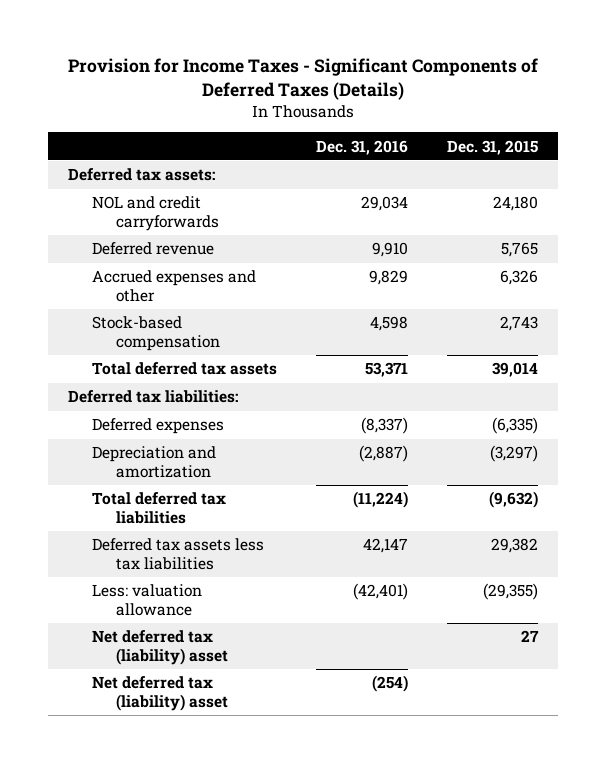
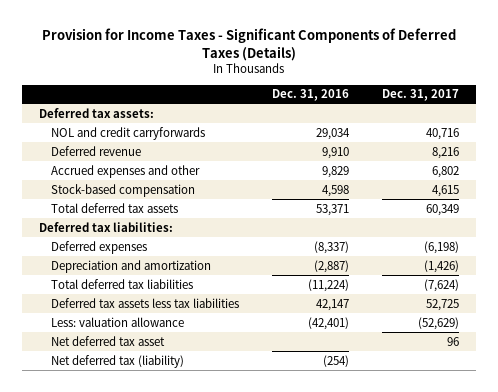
[447,139,539,155] Dec. 31, 2015 -> none
none -> [382,89,460,102] Dec. 31, 2017
[91,630,228,665] Net deferred tax (liability) asset -> [50,335,165,346] Net deferred tax asset
[91,676,228,711] Net deferred tax (liability) asset -> [50,354,184,368] Net deferred tax (liability)

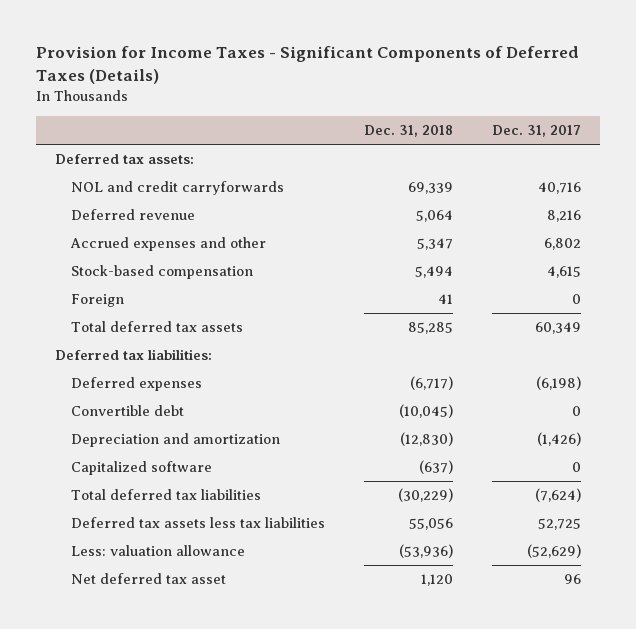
[272,89,350,102] Dec. 31, 2016 -> none
none -> [363,124,453,137] Dec. 31, 2018
none -> [71,294,125,308] Foreign
none -> [71,405,185,417] Convertible debt
none -> [71,461,213,476] Capitalized software
[50,354,184,368] Net deferred tax (liability) -> none

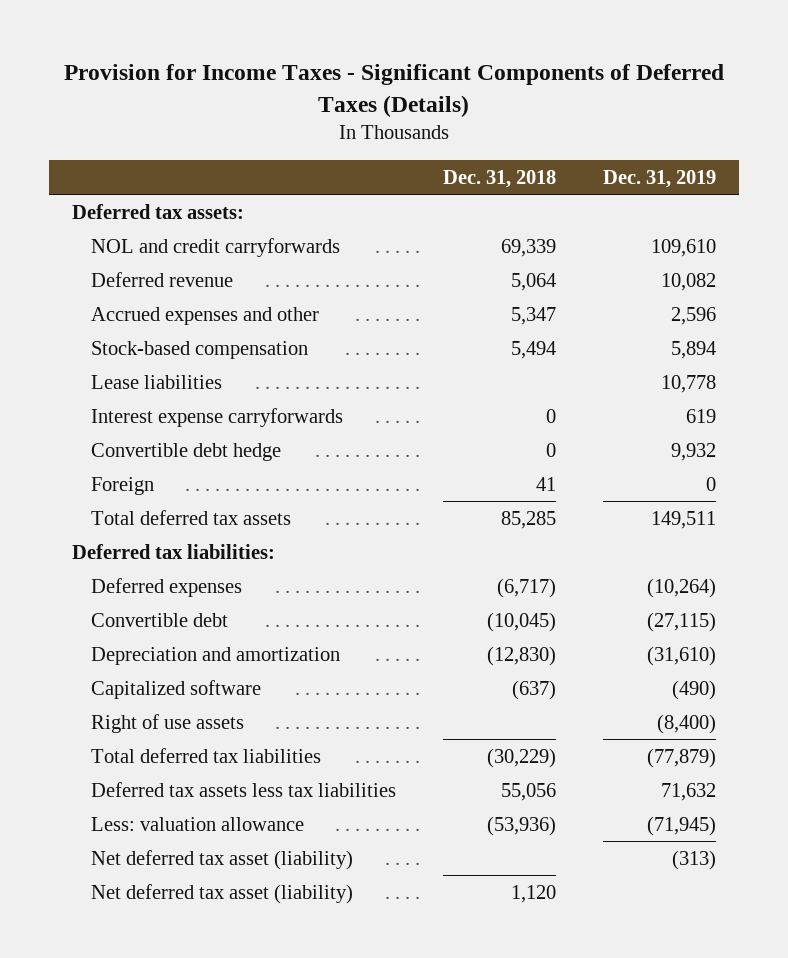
[491,124,581,137] Dec. 31, 2017 -> none
none -> [603,169,717,188] Dec. 31, 2019
none -> [91,374,223,389] Lease liabilities
none -> [91,407,344,427] Interest expense carryforwards
none -> [91,442,282,461] Convertible debt hedge
none -> [91,713,245,733] Right of use assets
none -> [91,849,354,870] Net deferred tax asset (liability)
[71,573,227,585] Net deferred tax asset -> [91,883,354,904] Net deferred tax asset (liability)

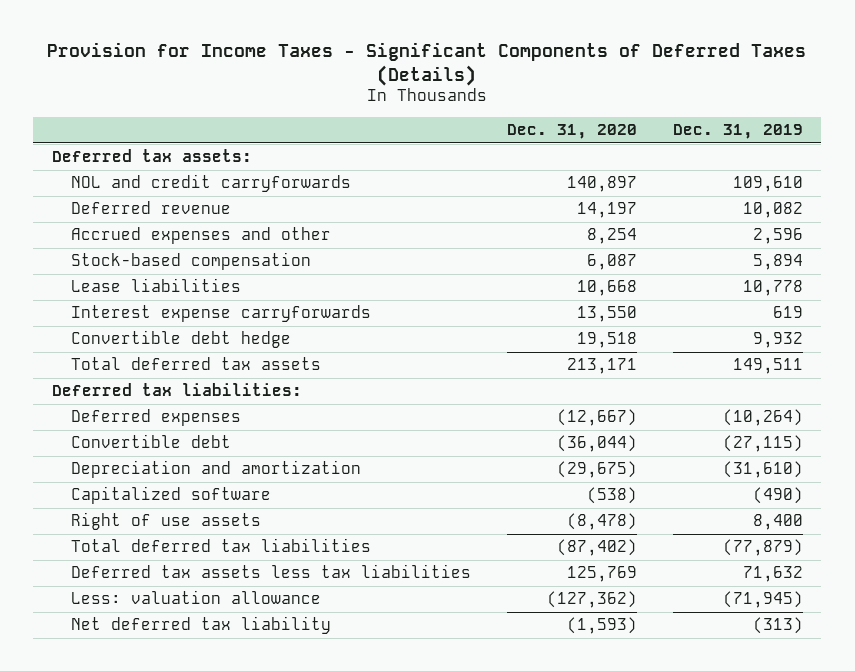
[443,169,557,188] Dec. 31, 2018 -> none
none -> [506,124,637,140] Dec. 31, 2020
[91,476,155,495] Foreign -> none
[657,713,717,734] (8,400) -> [753,514,804,531] 8,400
[91,883,354,904] Net deferred tax asset (liability) -> none
[91,849,354,870] Net deferred tax asset (liability) -> [70,616,331,635] Net deferred tax liability

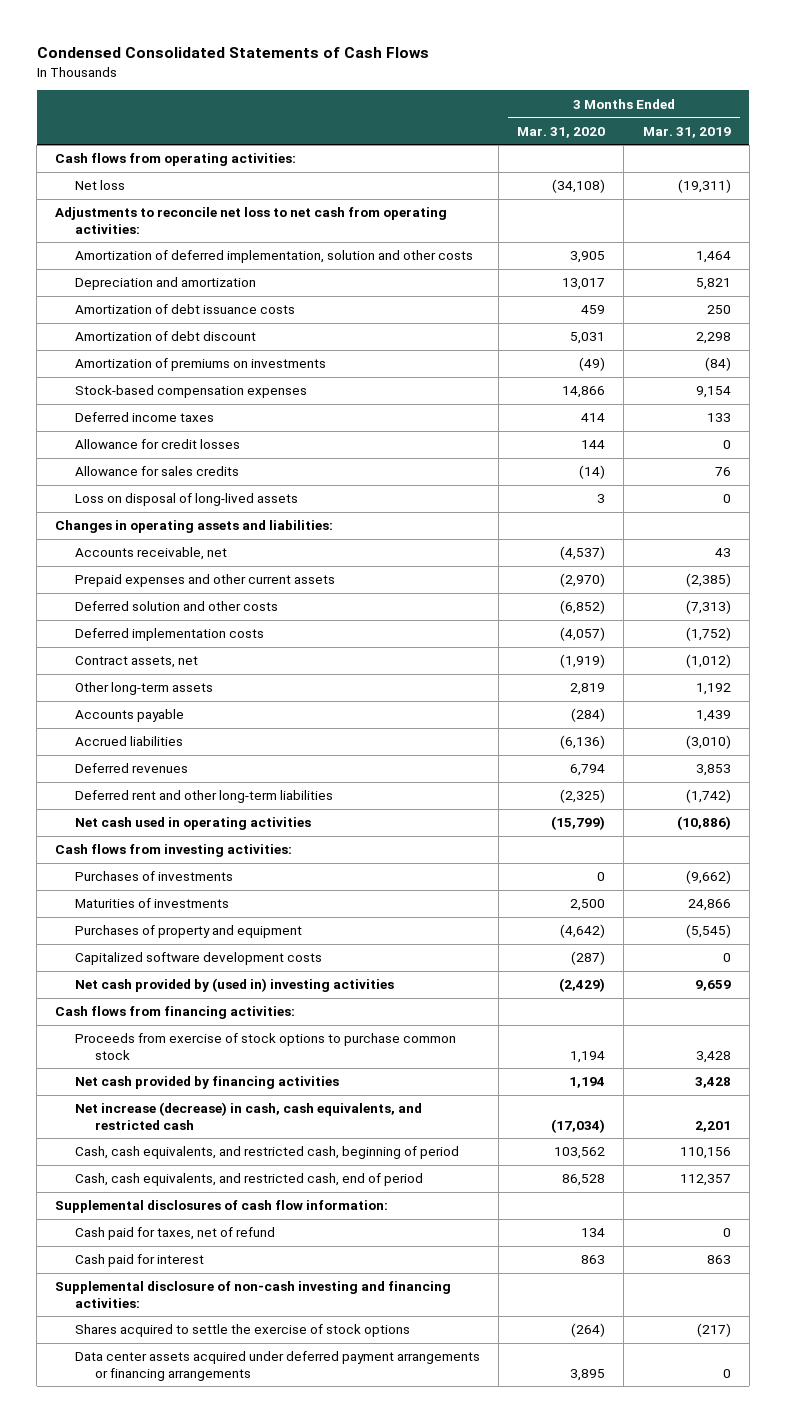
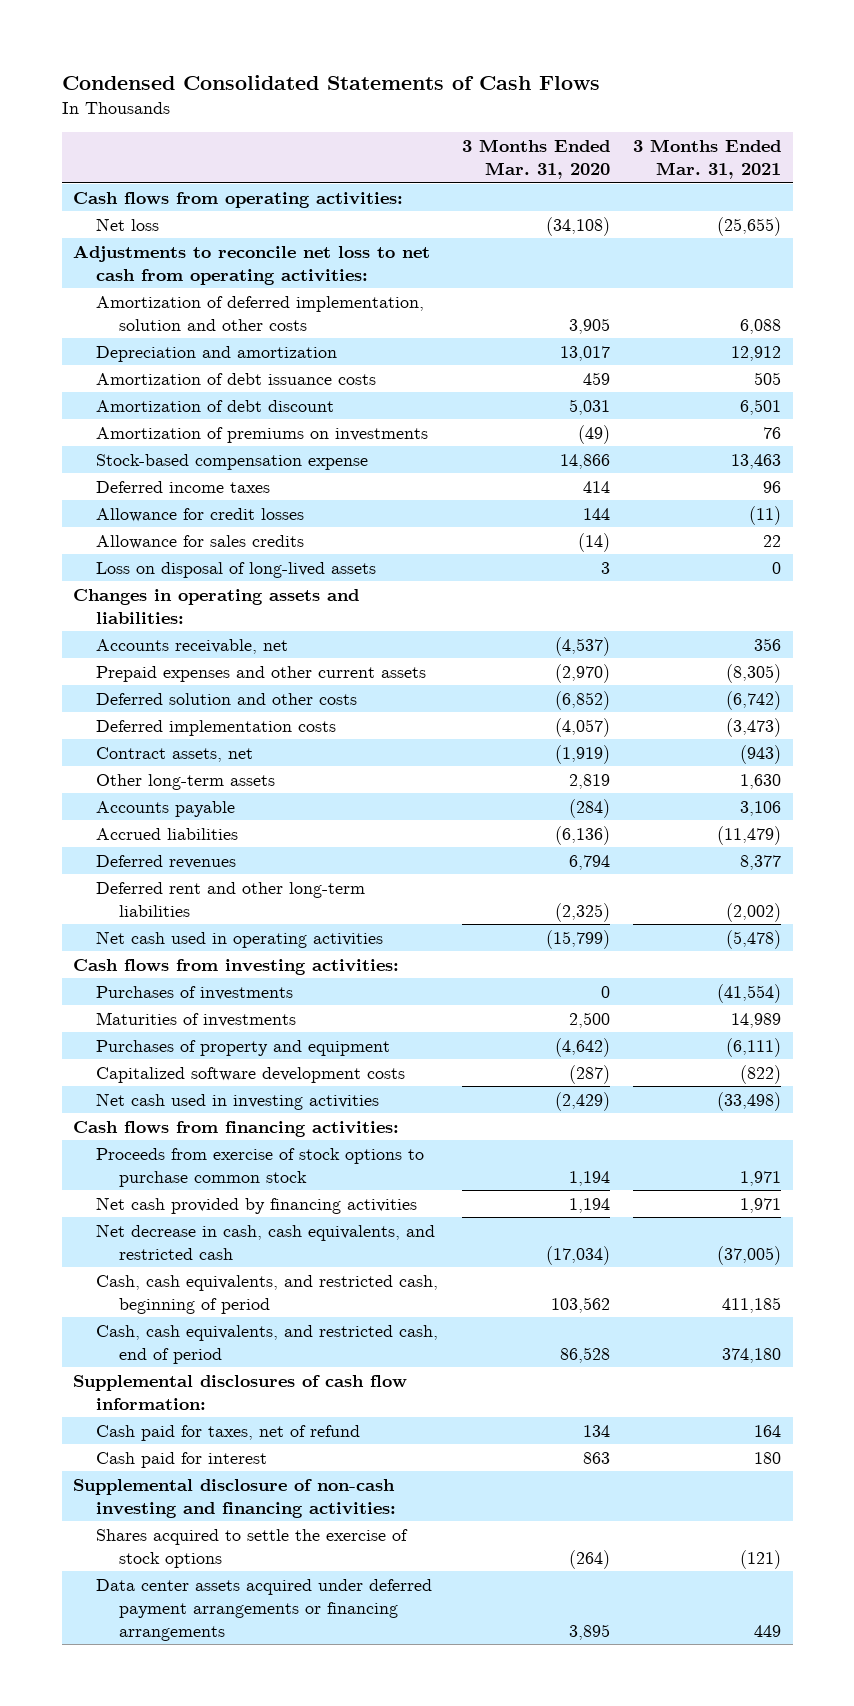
[642,126,731,138] Mar. 31, 2019 -> none
none -> [632,139,781,179] 3 Months Ended Mar. 31, 2021
[75,385,308,399] Stock-based compensation expenses -> [96,453,369,470] Stock-based compensation expense
[75,978,395,993] Net cash provided by (used in) investing activities -> [96,1092,380,1110] Net cash used in investing activities
[75,1102,423,1130] Net increase (decrease) in cash, cash equivalents, and restricted cash -> [96,1223,436,1260] Net decrease in cash, cash equivalents, and restricted cash

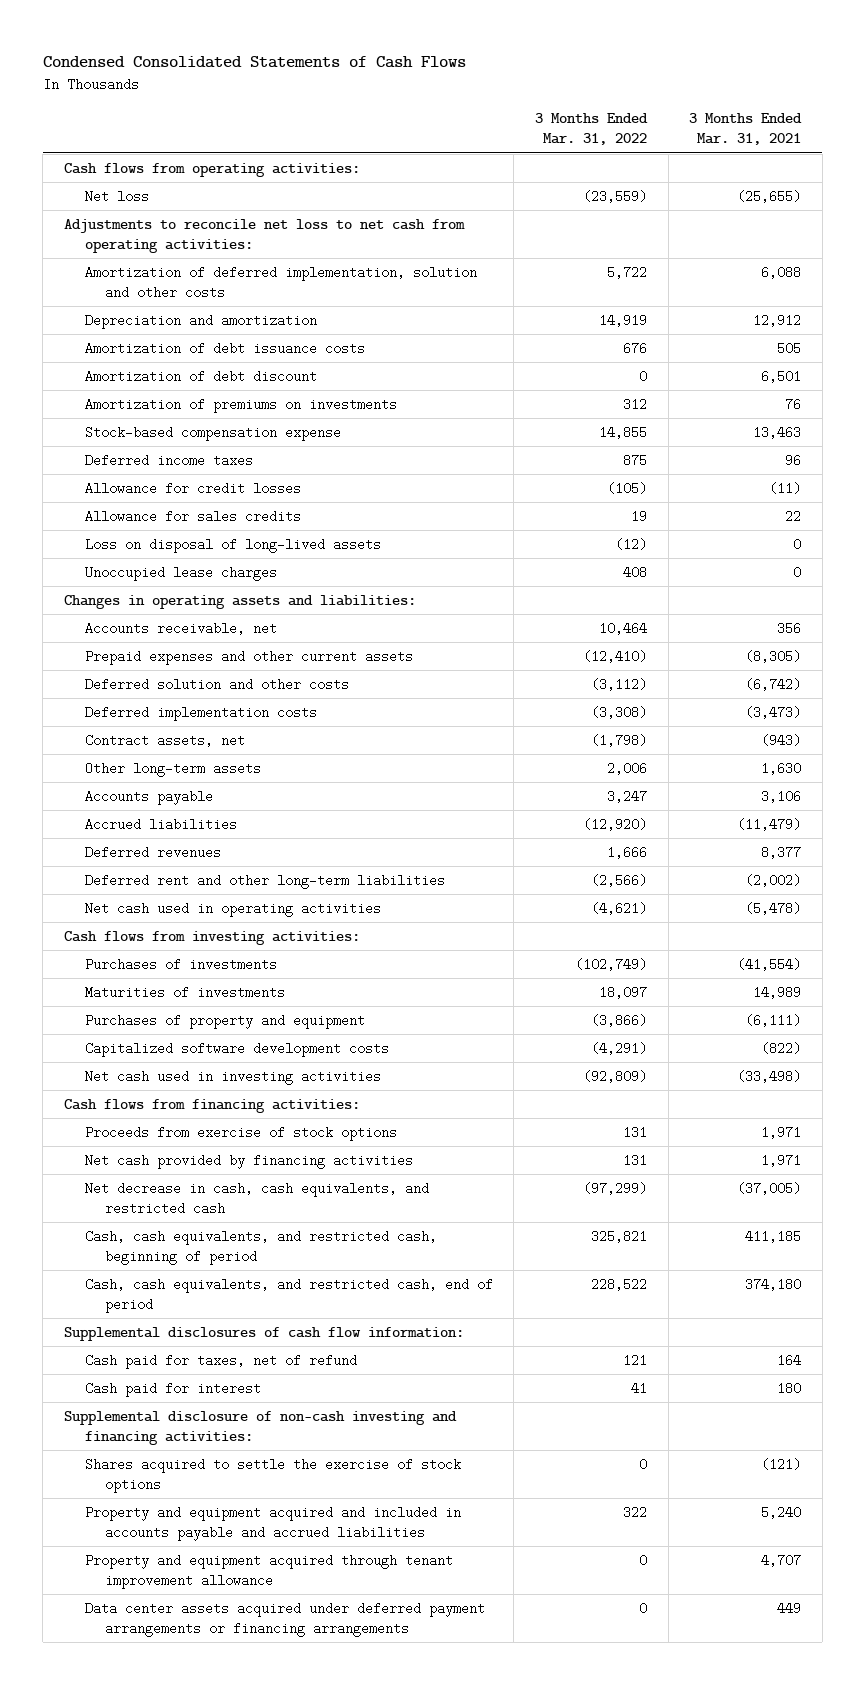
[461,139,610,179] 3 Months Ended Mar. 31, 2020 -> none
none -> [534,113,648,146] 3 Months Ended Mar. 31, 2022
none -> [84,565,277,581] Unoccupied lease charges
[96,1147,425,1187] Proceeds from exercise of stock options to purchase common stock -> [84,1125,397,1141] Proceeds from exercise of stock options
none -> [84,1505,461,1542] Property and equipment acquired and included in accounts payable and accrued liabilities
none -> [84,1553,453,1590] Property and equipment acquired through tenant improvement allowance

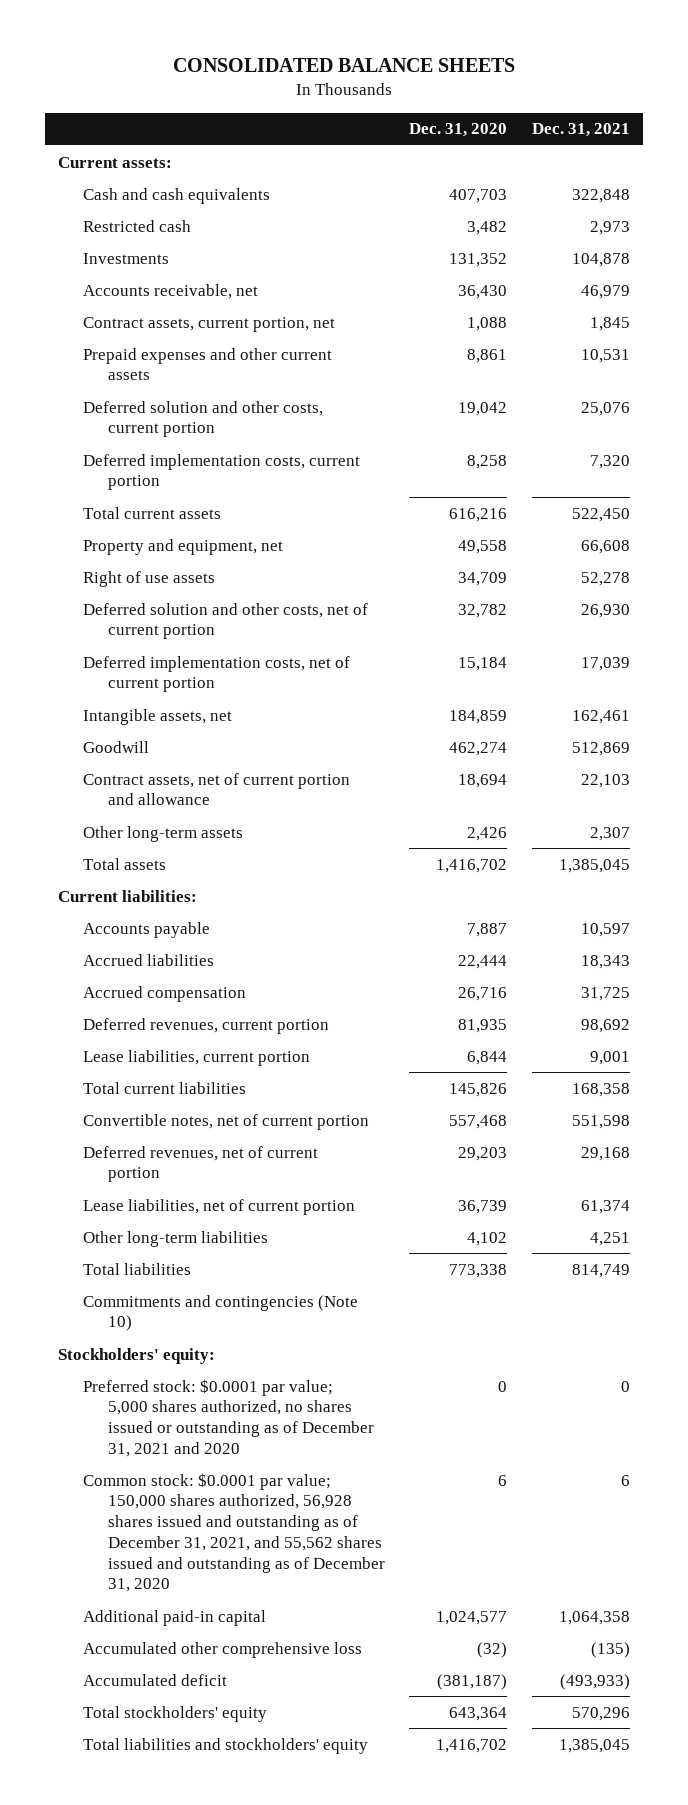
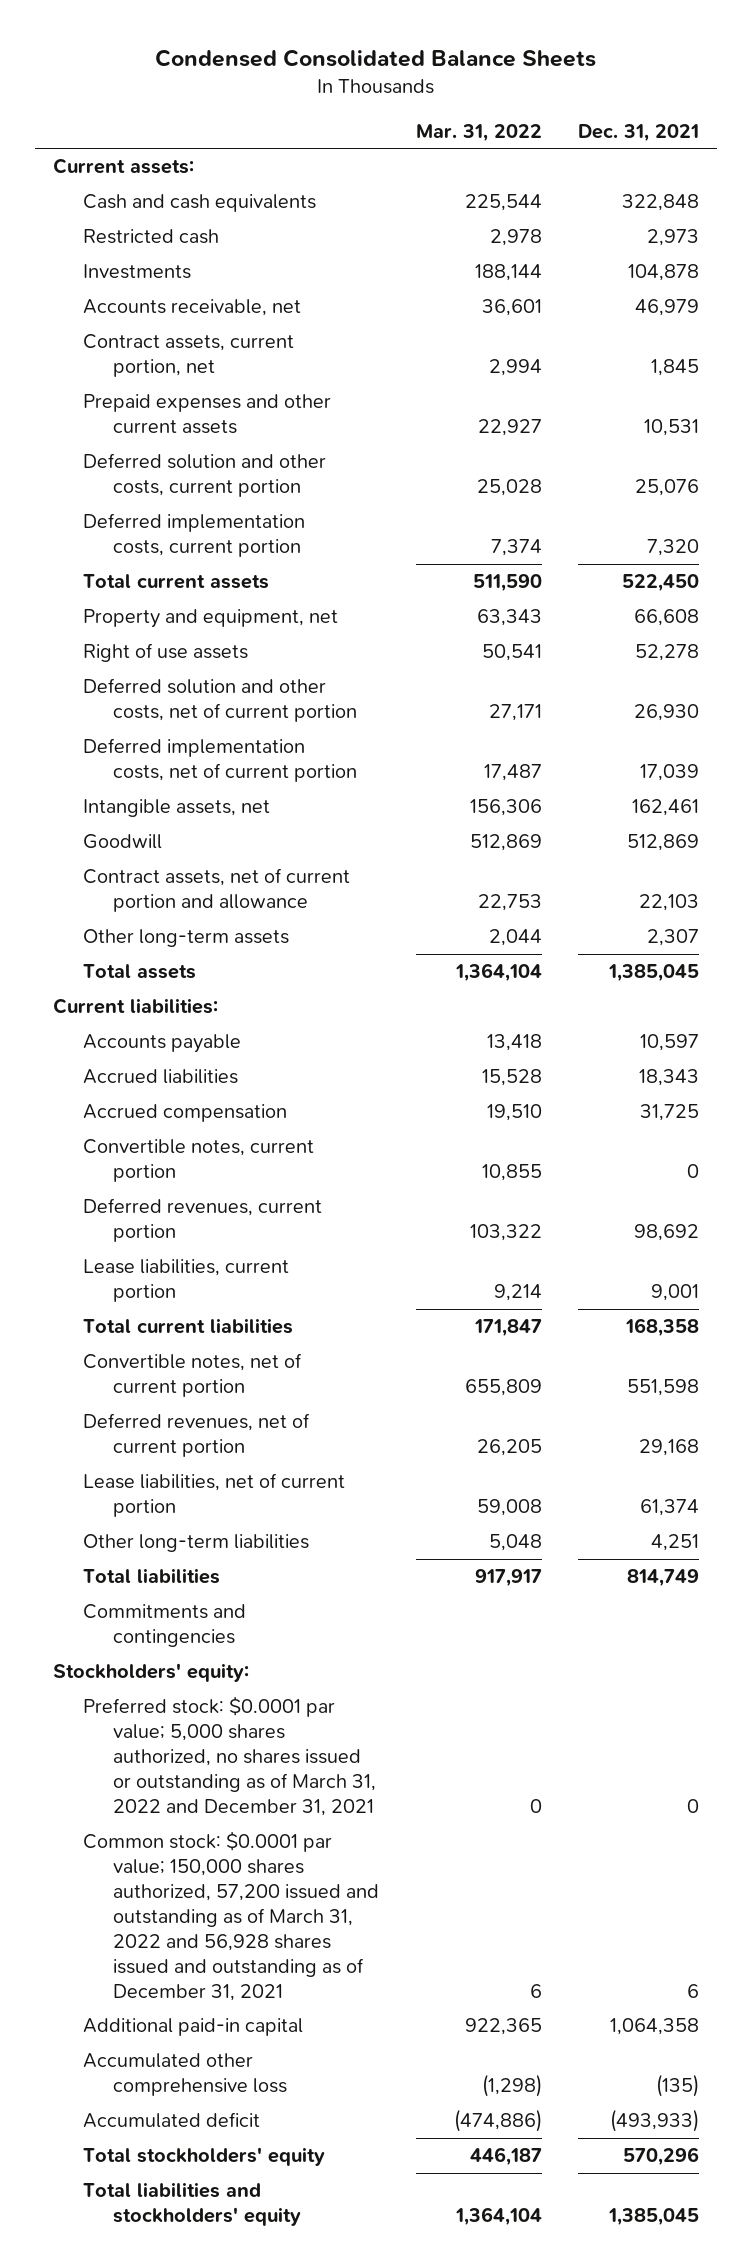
[173,58,516,73] CONSOLIDATED BALANCE SHEETS -> [155,49,597,68] Condensed Consolidated Balance Sheets
[409,123,508,138] Dec. 31, 2020 -> none
none -> [415,123,542,142] Mar. 31, 2022
none -> [83,1139,315,1183] Convertible notes, current portion
[82,1294,358,1332] Commitments and contingencies (Note 10) -> [83,1604,247,1648] Commitments and contingencies
[82,1378,374,1457] Preferred stock: $0.0001 par value; 5,000 shares authorized, no shares issued or outstanding as of December 31, 2021 and 2020 -> [83,1696,377,1816] Preferred stock: $0.0001 par value; 5,000 shares authorized, no shares issued or outstanding as of March 31, 2022 and December 31, 2021
[82,1472,385,1593] Common stock: $0.0001 par value; 150,000 shares authorized, 56,928 shares issued and outstanding as of December 31, 2021, and 55,562 shares issued and outstanding as of December 31, 2020 -> [83,1831,380,2001] Common stock: $0.0001 par value; 150,000 shares authorized, 57,200 issued and outstanding as of March 31, 2022 and 56,928 shares issued and outstanding as of December 31, 2021

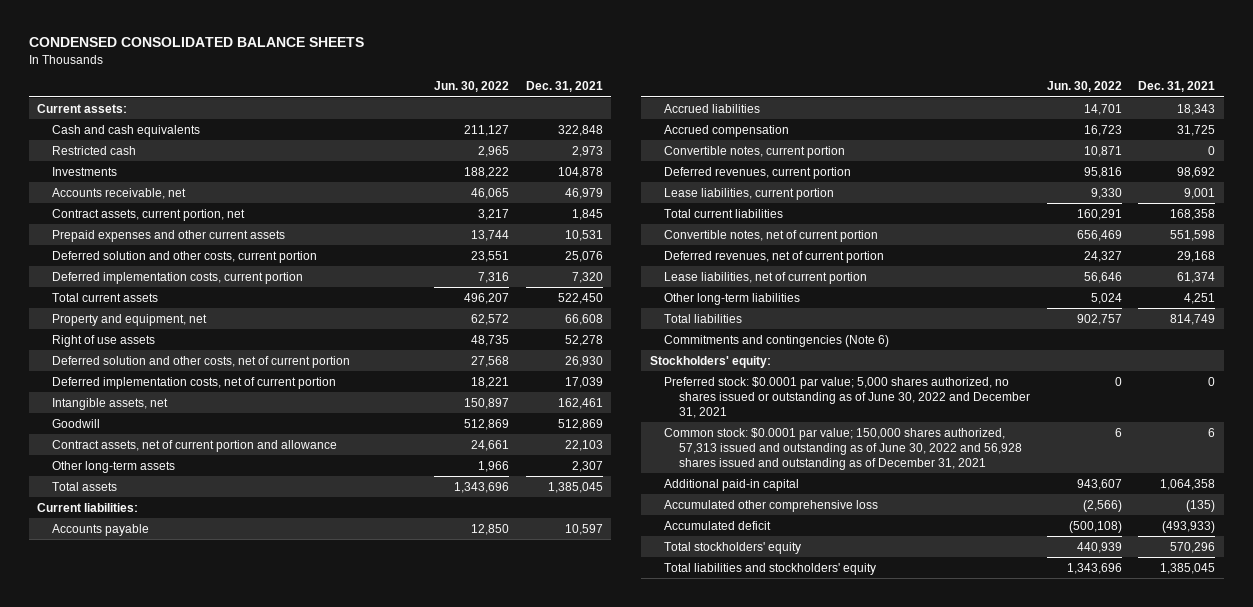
[155,49,597,68] Condensed Consolidated Balance Sheets -> [28,37,364,48] CONDENSED CONSOLIDATED BALANCE SHEETS
[415,123,542,142] Mar. 31, 2022 -> none
none -> [433,81,509,93] Jun. 30, 2022
[83,1604,247,1648] Commitments and contingencies -> [664,334,890,347] Commitments and contingencies (Note 6)
[83,1696,377,1816] Preferred stock: $0.0001 par value; 5,000 shares authorized, no shares issued or outstanding as of March 31, 2022 and December 31, 2021 -> [664,376,1030,418] Preferred stock: $0.0001 par value; 5,000 shares authorized, no shares issued or outstanding as of June 30, 2022 and December 31, 2021
[83,1831,380,2001] Common stock: $0.0001 par value; 150,000 shares authorized, 57,200 issued and outstanding as of March 31, 2022 and 56,928 shares issued and outstanding as of December 31, 2021 -> [664,427,1022,470] Common stock: $0.0001 par value; 150,000 shares authorized, 57,313 issued and outstanding as of June 30, 2022 and 56,928 shares issued and outstanding as of December 31, 2021

